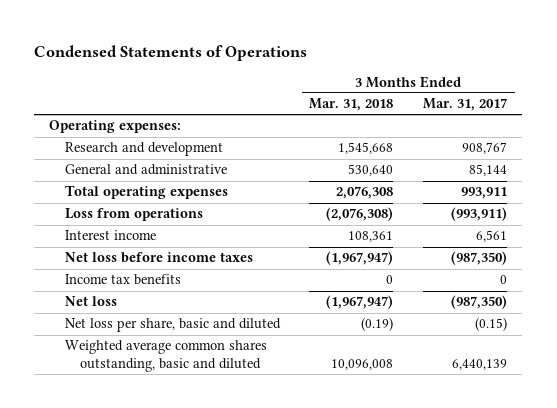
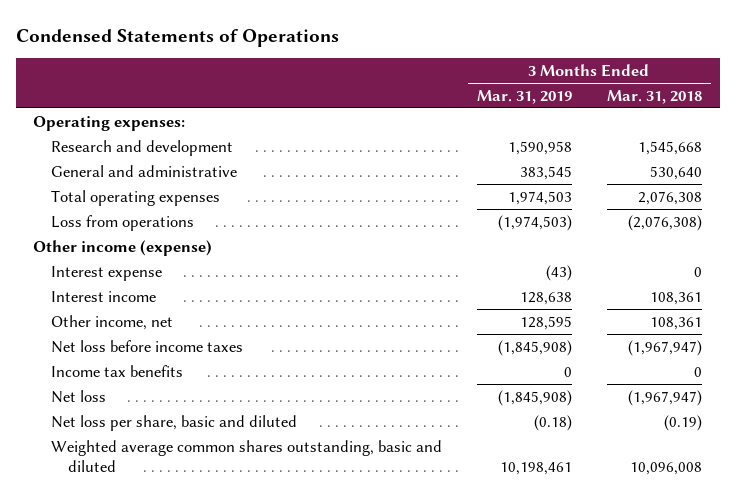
[423,98,508,112] Mar. 31, 2017 -> none
none -> [476,89,572,104] Mar. 31, 2019
none -> [33,239,213,256] Other income (expense)
none -> [50,265,162,281] Interest expense
none -> [50,314,173,330] Other income, net

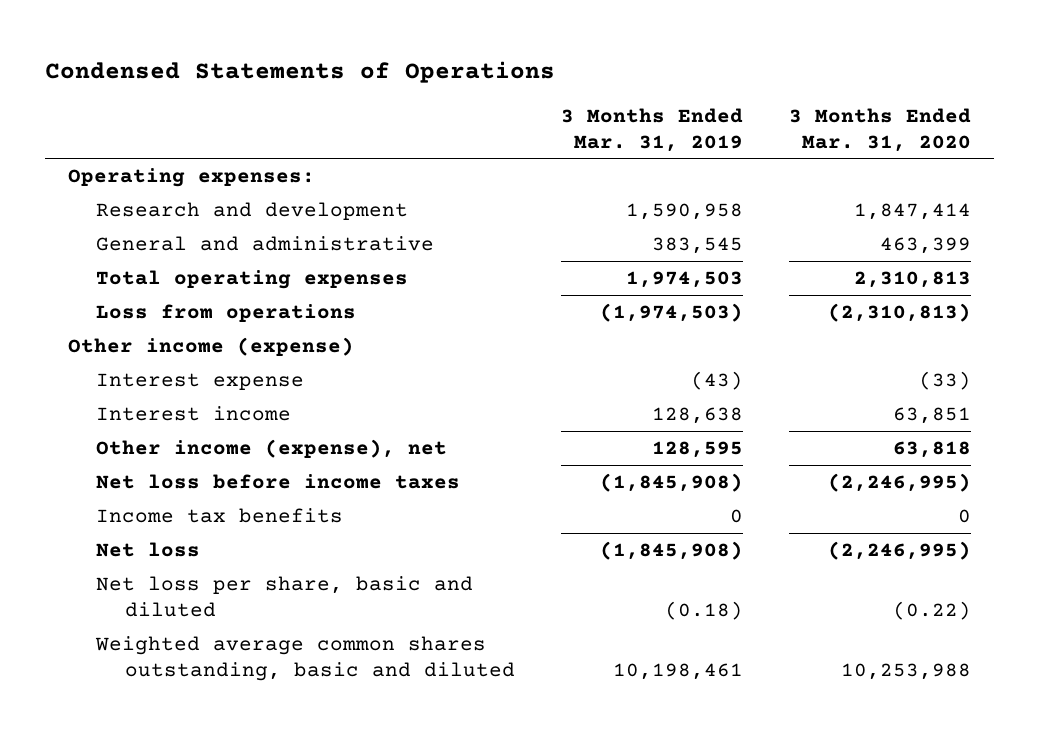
[607,89,703,104] Mar. 31, 2018 -> none
none -> [788,107,971,152] 3 Months Ended Mar. 31, 2020
[50,314,173,330] Other income, net -> [96,439,448,459] Other income (expense), net

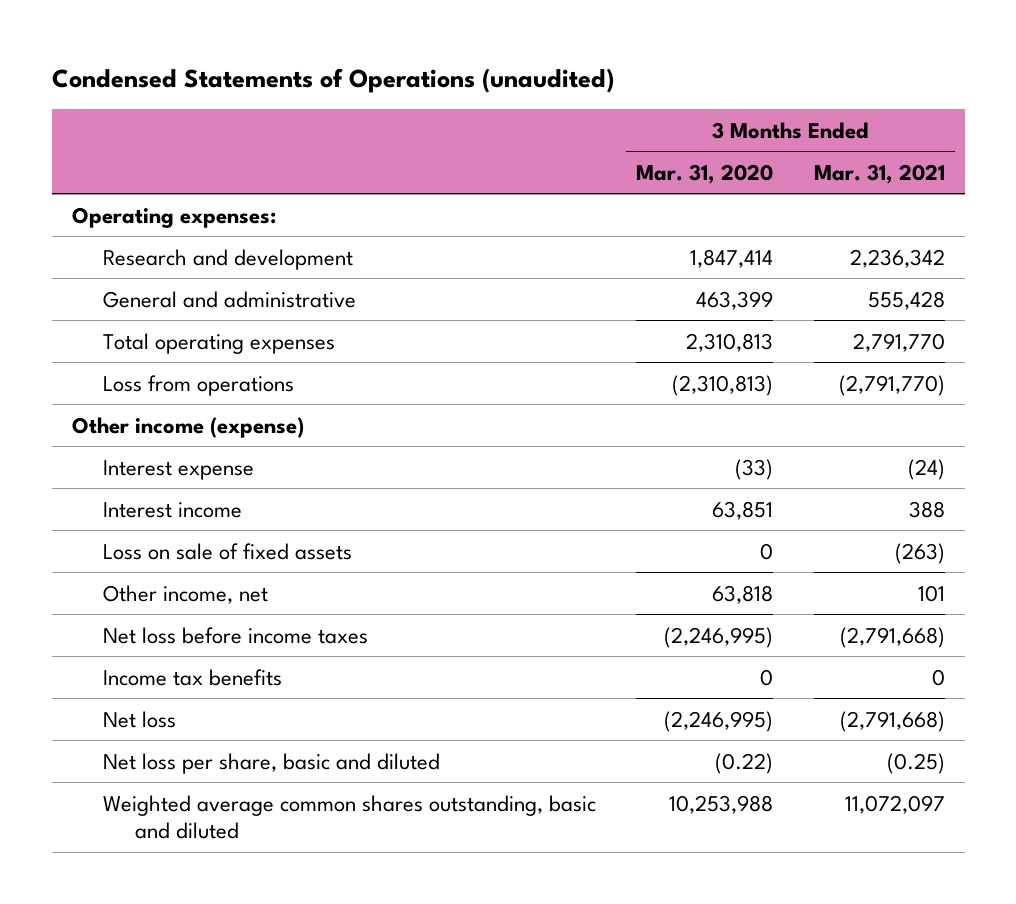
[44,60,555,83] Condensed Statements of Operations -> [51,67,614,93] Condensed Statements of Operations (unaudited)
[560,107,743,152] 3 Months Ended Mar. 31, 2019 -> none
none -> [813,163,945,184] Mar. 31, 2021
none -> [103,542,353,560] Loss on sale of fixed assets
[96,439,448,459] Other income (expense), net -> [103,584,269,604] Other income, net

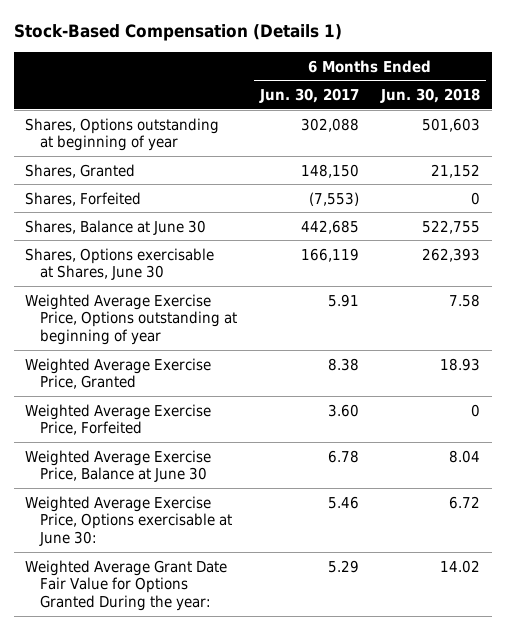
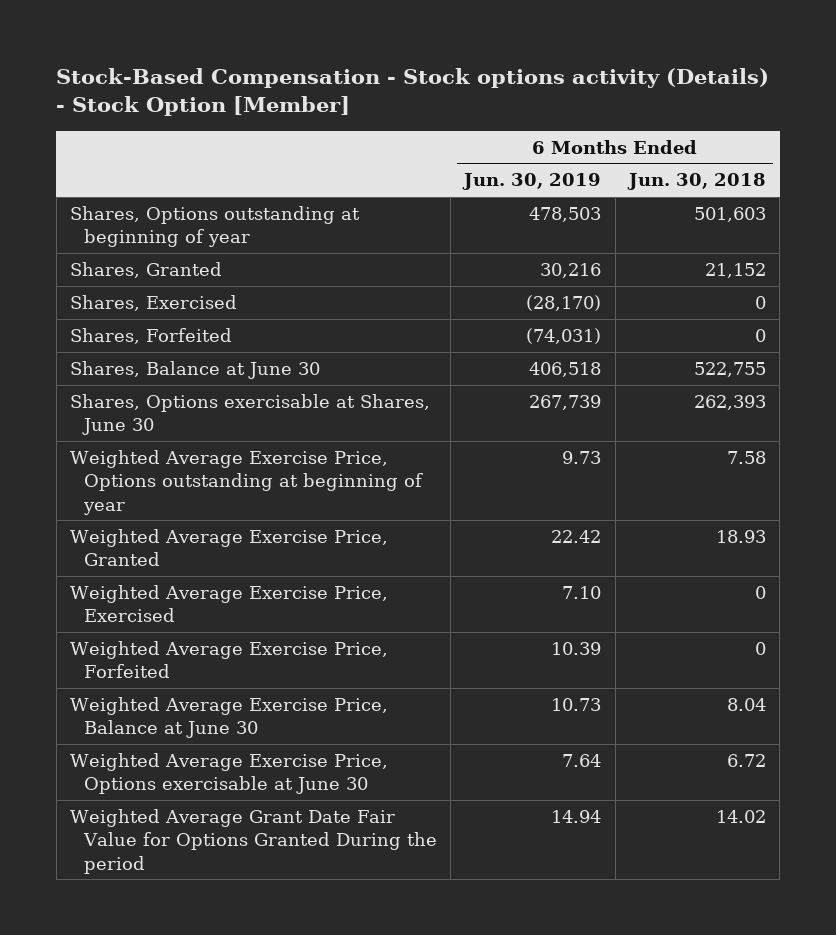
[13,24,342,42] Stock-Based Compensation (Details 1) -> [56,68,770,117] Stock-Based Compensation - Stock options activity (Details) - Stock Option [Member]
[258,87,359,103] Jun. 30, 2017 -> none
none -> [462,173,602,191] Jun. 30, 2019
none -> [69,294,237,311] Shares, Exercised
none -> [69,584,388,623] Weighted Average Exercise Price, Exercised
[25,495,232,546] Weighted Average Exercise Price, Options exercisable at June 30: -> [69,752,388,795] Weighted Average Exercise Price, Options exercisable at June 30
[25,559,228,611] Weighted Average Grant Date Fair Value for Options Granted During the year: -> [69,808,437,874] Weighted Average Grant Date Fair Value for Options Granted During the period

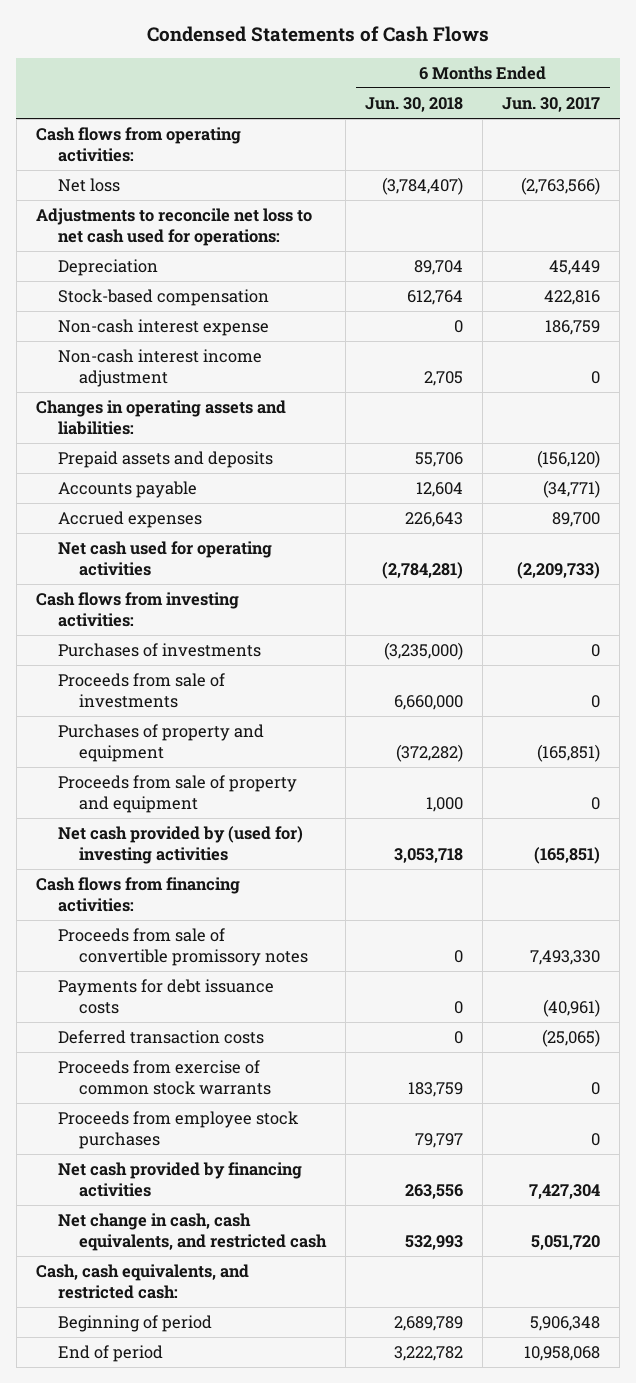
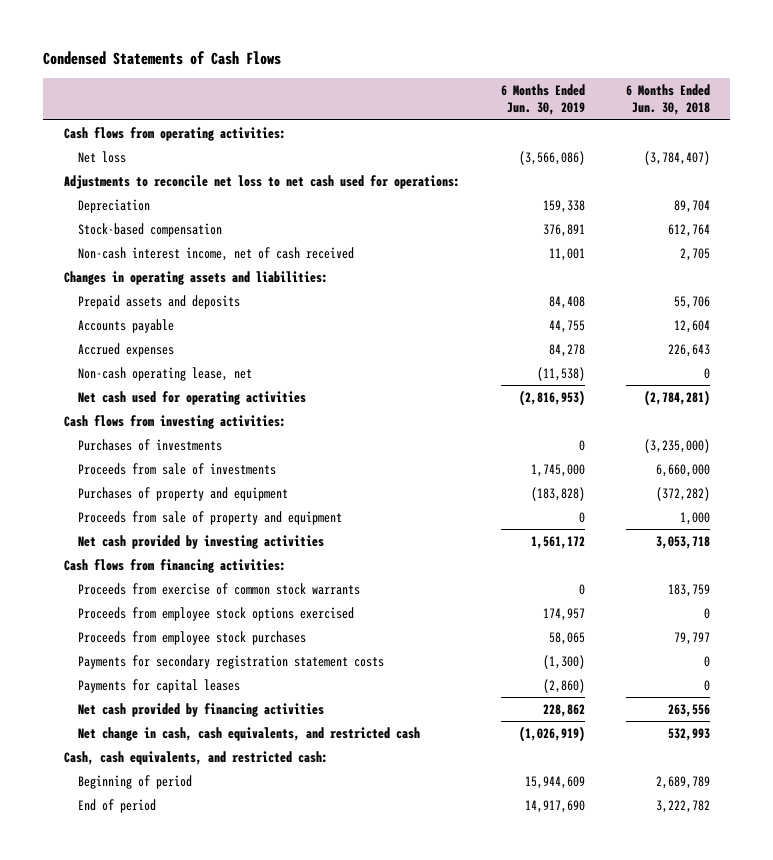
[502,96,601,112] Jun. 30, 2017 -> none
none -> [500,84,585,116] 6 Months Ended Jun. 30, 2019
[57,318,269,336] Non-cash interest expense -> none
[57,348,262,387] Non-cash interest income adjustment -> [78,246,355,261] Non-cash interest income, net of cash received
none -> [78,366,253,381] Non-cash operating lease, net
[57,825,303,864] Net cash provided by (used for) investing activities -> [78,534,325,549] Net cash provided by investing activities
[57,927,309,966] Proceeds from sale of convertible promissory notes -> none
[57,978,274,1014] Payments for debt issuance costs -> none
[57,1029,264,1044] Deferred transaction costs -> none
none -> [78,606,355,621] Proceeds from employee stock options exercised
none -> [78,654,385,669] Payments for secondary registration statement costs
none -> [78,678,241,693] Payments for capital leases

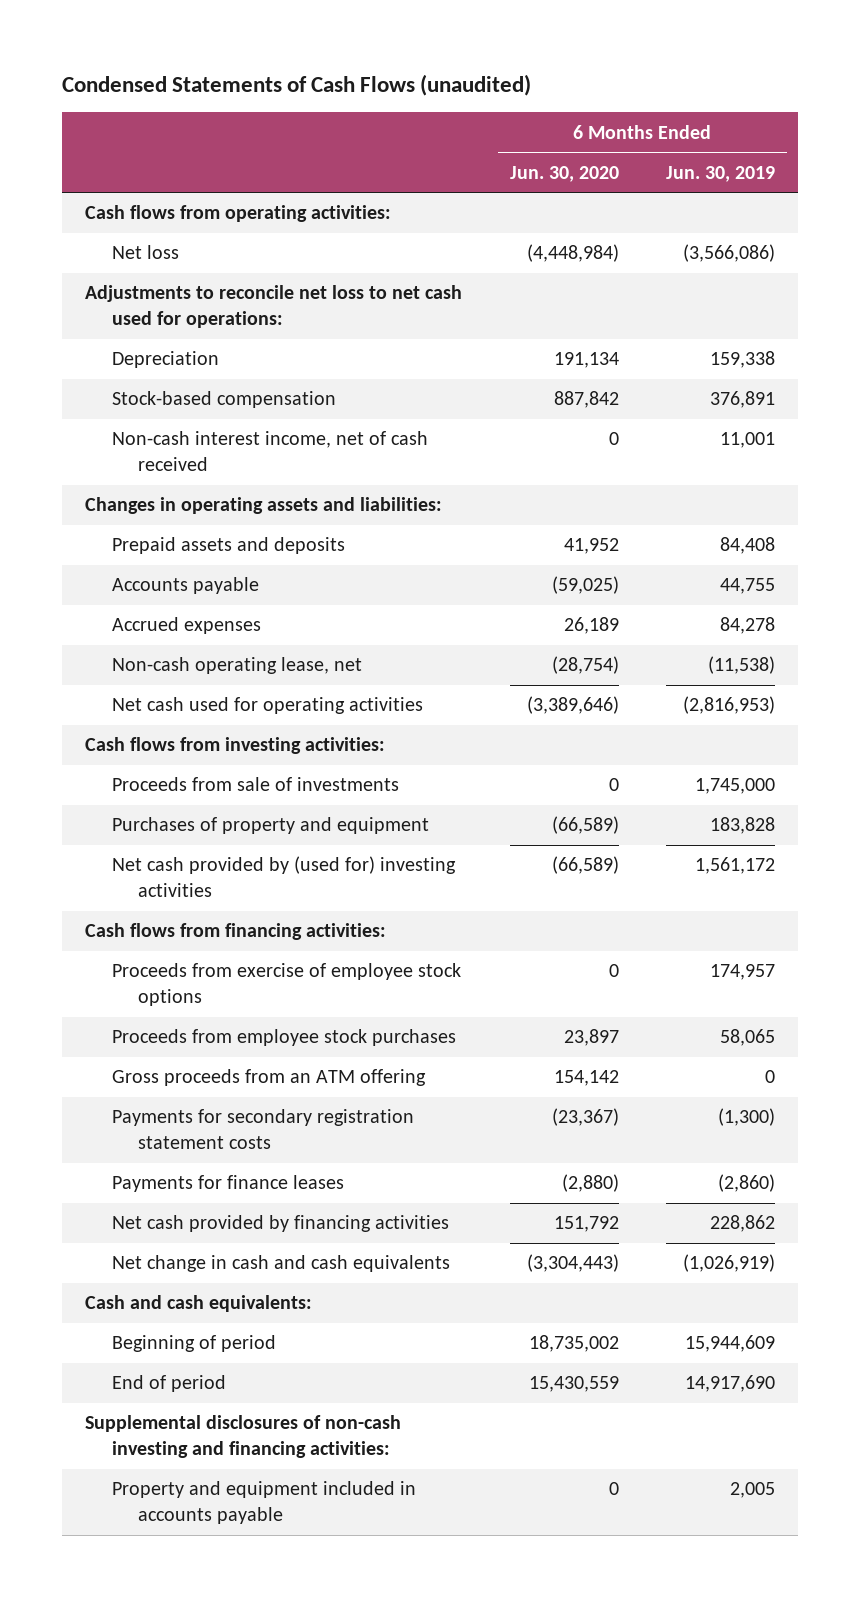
[43,51,282,66] Condensed Statements of Cash Flows -> [61,74,531,97] Condensed Statements of Cash Flows (unaudited)
[625,84,710,116] 6 Months Ended Jun. 30, 2018 -> none
none -> [509,165,619,182] Jun. 30, 2020
[78,438,223,451] Purchases of investments -> none
[78,510,343,525] Proceeds from sale of property and equipment -> none
[530,486,585,501] (183,828) -> [709,817,775,835] 183,828
[78,534,325,549] Net cash provided by investing activities -> [111,856,456,897] Net cash provided by (used for) investing activities
[78,582,361,595] Proceeds from exercise of common stock warrants -> none
[78,606,355,621] Proceeds from employee stock options exercised -> [111,963,461,1006] Proceeds from exercise of employee stock options
none -> [111,1069,426,1087] Gross proceeds from an ATM offering
[78,678,241,693] Payments for capital leases -> [111,1175,344,1193] Payments for finance leases
[78,726,421,741] Net change in cash, cash equivalents, and restricted cash -> [111,1255,450,1273] Net change in cash and cash equivalents
[63,750,328,765] Cash, cash equivalents, and restricted cash: -> [85,1295,313,1313] Cash and cash equivalents:
none -> [85,1415,402,1458] Supplemental disclosures of non-cash investing and financing activities:
none -> [111,1481,416,1524] Property and equipment included in accounts payable

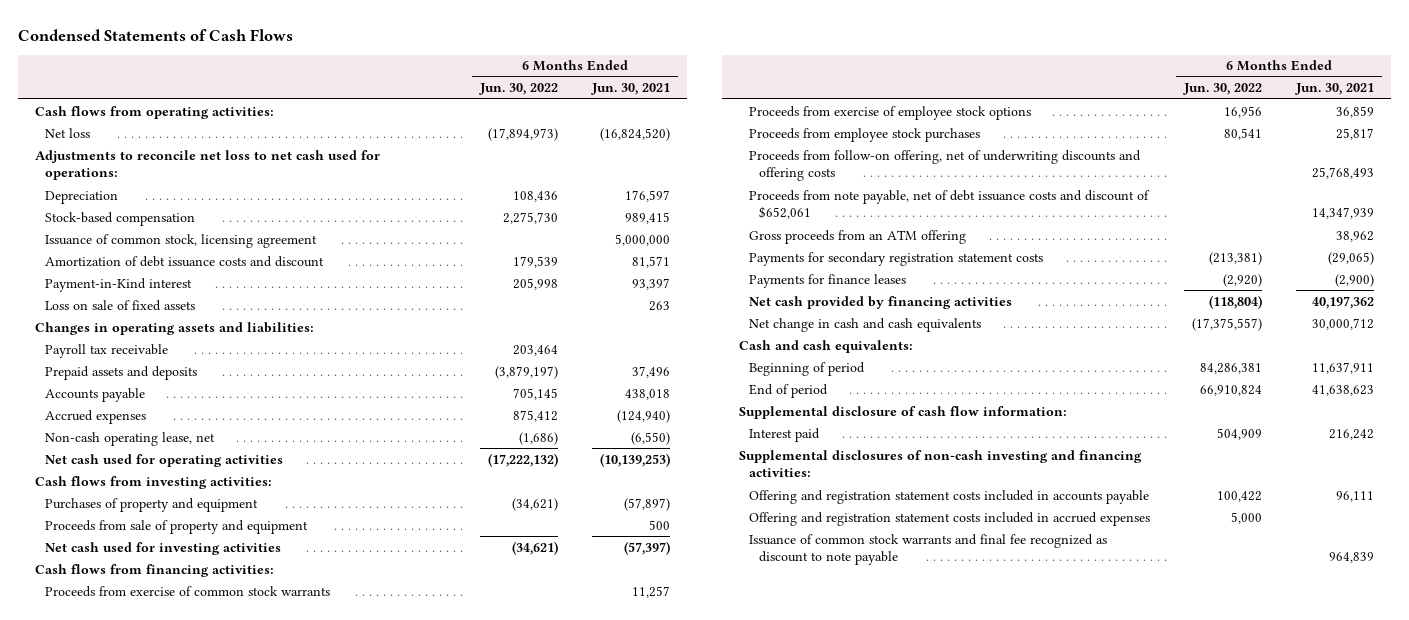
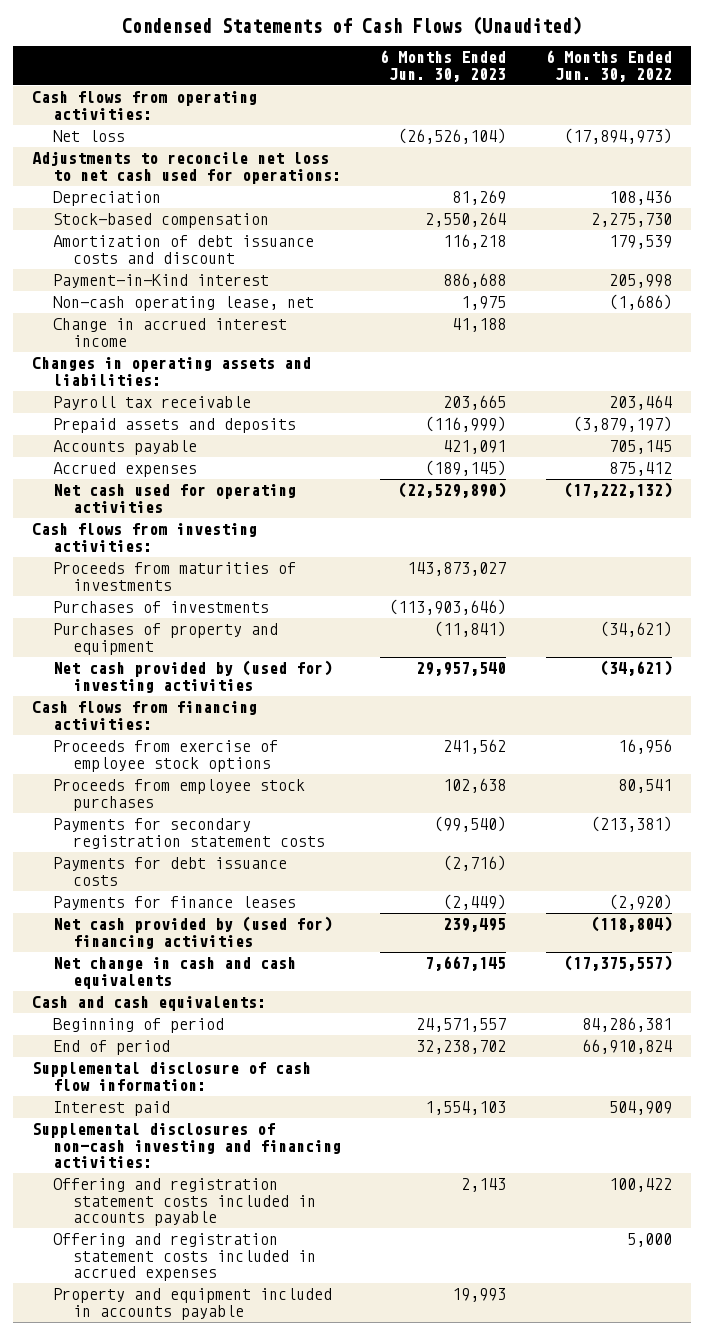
[18,28,294,41] Condensed Statements of Cash Flows -> [121,16,582,36] Condensed Statements of Cash Flows (Unaudited)
[590,83,670,96] Jun. 30, 2021 -> none
none -> [380,50,507,83] 6 Months Ended Jun. 30, 2023
[45,233,318,248] Issuance of common stock, licensing agreement -> none
[45,299,196,311] Loss on sale of fixed assets -> none
[45,431,216,446] Non-cash operating lease, net -> [52,296,314,312] Non-cash operating lease, net
none -> [52,318,287,347] Change in accrued interest income
none -> [52,562,296,591] Proceeds from maturities of investments
none -> [52,601,269,614] Purchases of investments
[45,519,309,534] Proceeds from sale of property and equipment -> none
[45,541,282,555] Net cash used for investing activities -> [52,660,332,693] Net cash provided by (used for) investing activities
[45,585,331,597] Proceeds from exercise of common stock warrants -> none
[749,149,1142,182] Proceeds from follow-on offering, net of underwriting discounts and offering costs -> none
[749,189,1151,220] Proceeds from note payable, net of debt issuance costs and discount of $652,061 -> none
[749,229,967,244] Gross proceeds from an ATM offering -> none
none -> [52,857,287,886] Payments for debt issuance costs
[749,295,1013,309] Net cash provided by financing activities -> [52,916,332,949] Net cash provided by (used for) financing activities
[749,533,1108,566] Issuance of common stock warrants and final fee recognized as discount to note payable -> none
none -> [52,1288,332,1320] Property and equipment included in accounts payable

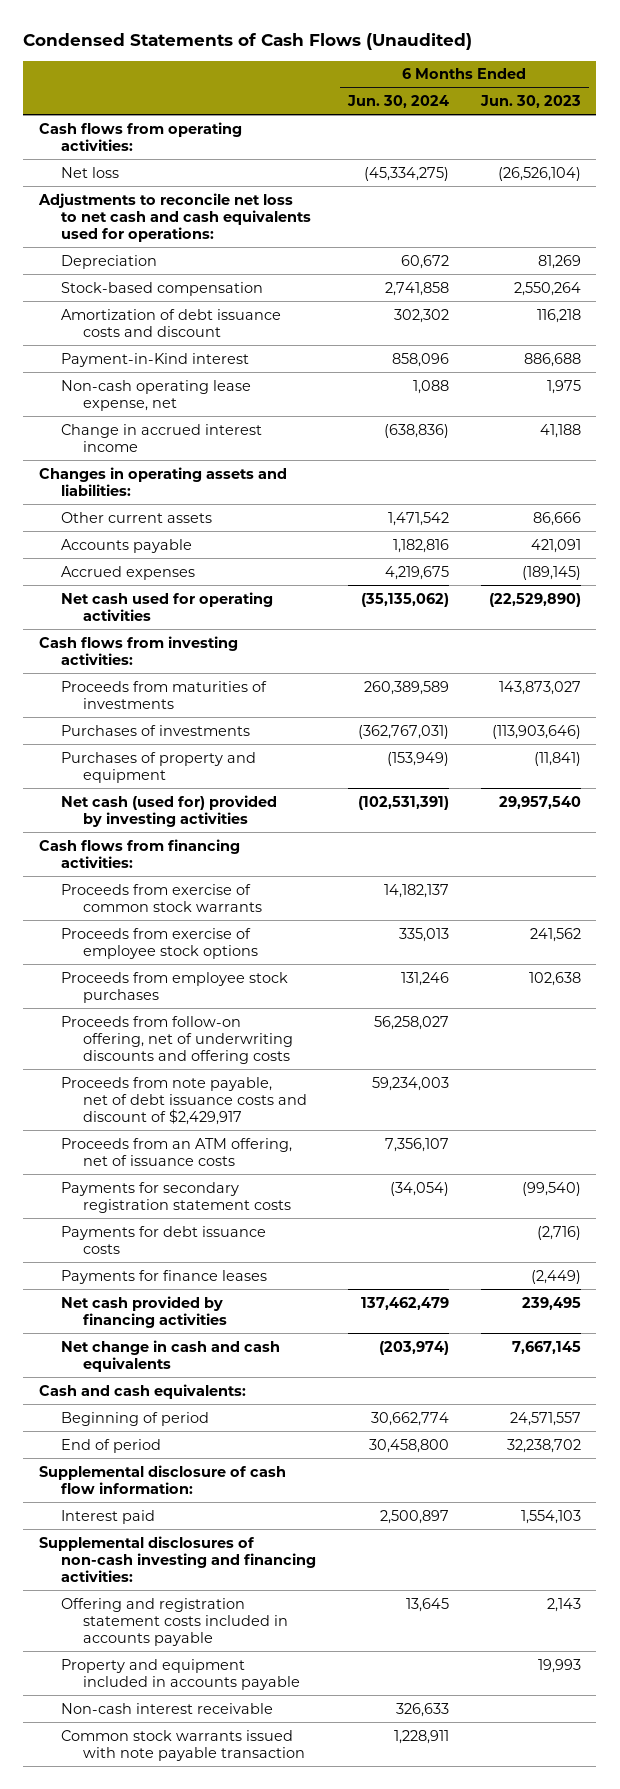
[545,50,672,83] 6 Months Ended Jun. 30, 2022 -> none
none -> [346,95,449,109] Jun. 30, 2024
[32,151,341,184] Adjustments to reconcile net loss to net cash used for operations: -> [38,192,312,242] Adjustments to reconcile net loss to net cash and cash equivalents used for operations:
[52,296,314,312] Non-cash operating lease, net -> [61,379,252,411] Non-cash operating lease expense, net
[52,396,251,411] Payroll tax receivable -> none
[52,418,296,434] Prepaid assets and deposits -> none
none -> [61,511,213,523] Other current assets
[52,660,332,693] Net cash provided by (used for) investing activities -> [61,794,278,827] Net cash (used for) provided by investing activities
none -> [61,883,263,912] Proceeds from exercise of common stock warrants
none -> [61,1015,294,1064] Proceeds from follow-on offering, net of underwriting discounts and offering costs
none -> [61,1076,308,1125] Proceeds from note payable, net of debt issuance costs and discount of $2,429,917
none -> [61,1137,293,1166] Proceeds from an ATM offering, net of issuance costs
[52,916,332,949] Net cash provided by (used for) financing activities -> [61,1295,228,1328] Net cash provided by financing activities
[52,1233,316,1282] Offering and registration statement costs included in accrued expenses -> none
none -> [61,1702,274,1714] Non-cash interest receivable
none -> [61,1729,306,1761] Common stock warrants issued with note payable transaction

